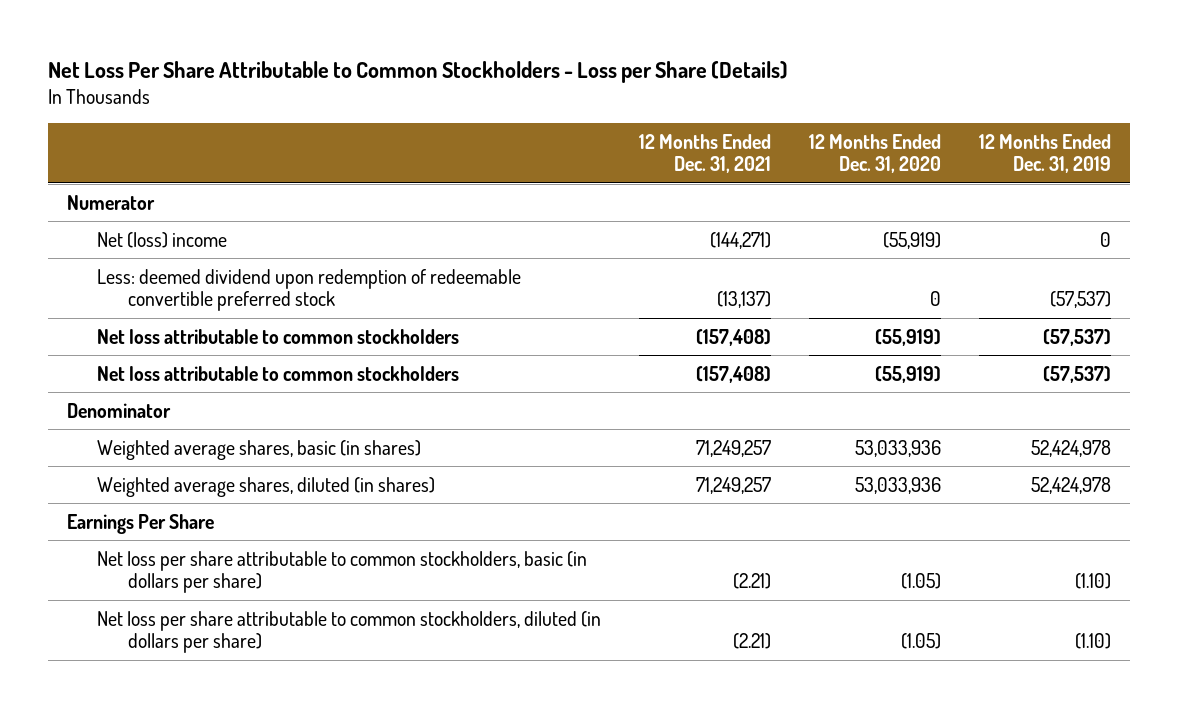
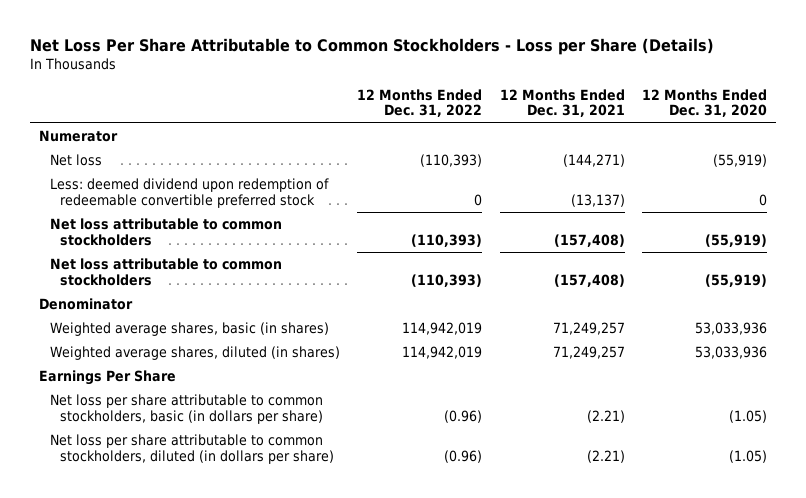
[978,133,1111,174] 12 Months Ended Dec. 31, 2019 -> none
none -> [357,88,483,118] 12 Months Ended Dec. 31, 2022
[97,231,228,248] Net (loss) income -> [49,154,102,167] Net loss

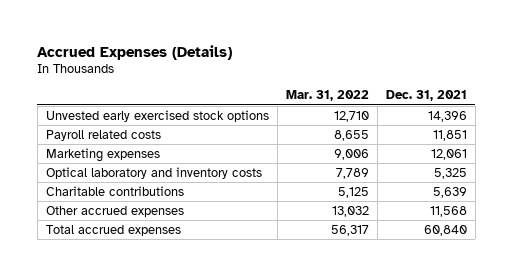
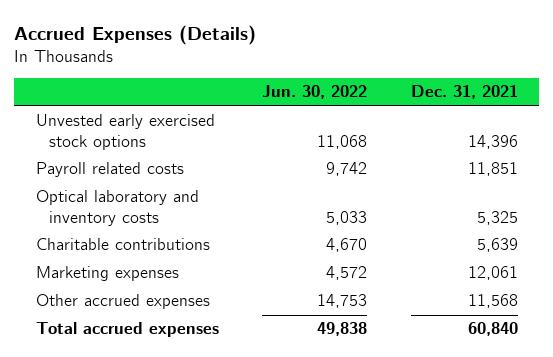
[285,90,369,102] Mar. 31, 2022 -> none
none -> [262,85,368,100] Jun. 30, 2022
[45,147,160,162] Marketing expenses -> [35,266,179,282] Marketing expenses

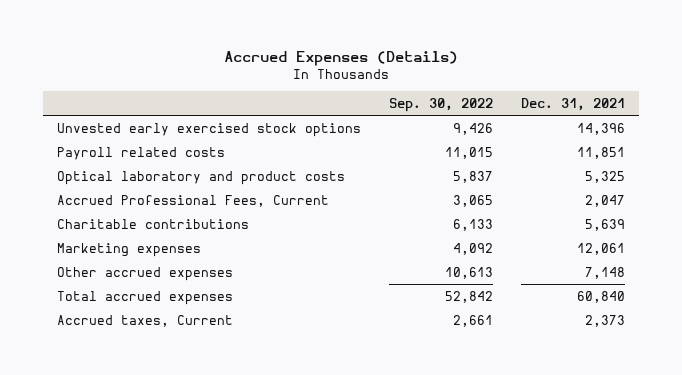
[262,85,368,100] Jun. 30, 2022 -> none
none -> [389,97,494,112] Sep. 30, 2022
[35,190,199,227] Optical laboratory and inventory costs -> [56,170,345,185] Optical laboratory and product costs
none -> [56,194,329,207] Accrued Professional Fees, Current
[467,294,518,309] 11,568 -> [585,266,626,279] 7,148
none -> [56,314,233,327] Accrued taxes, Current

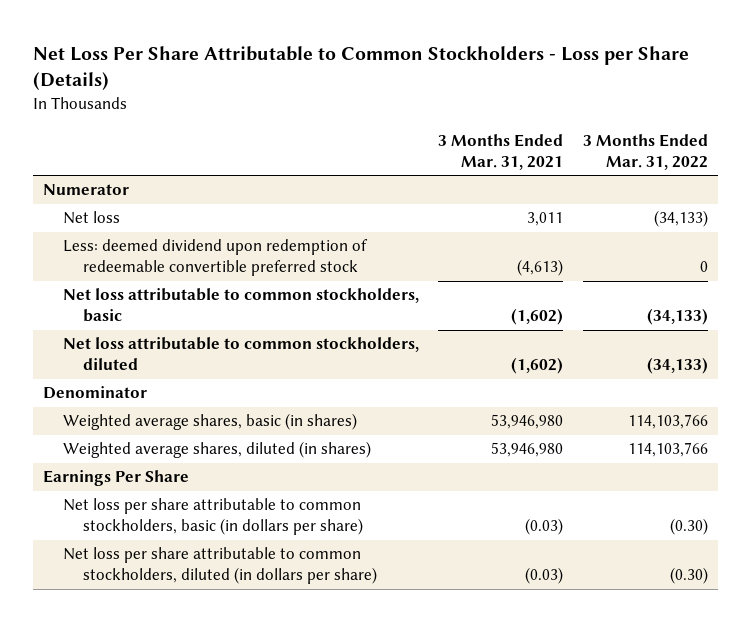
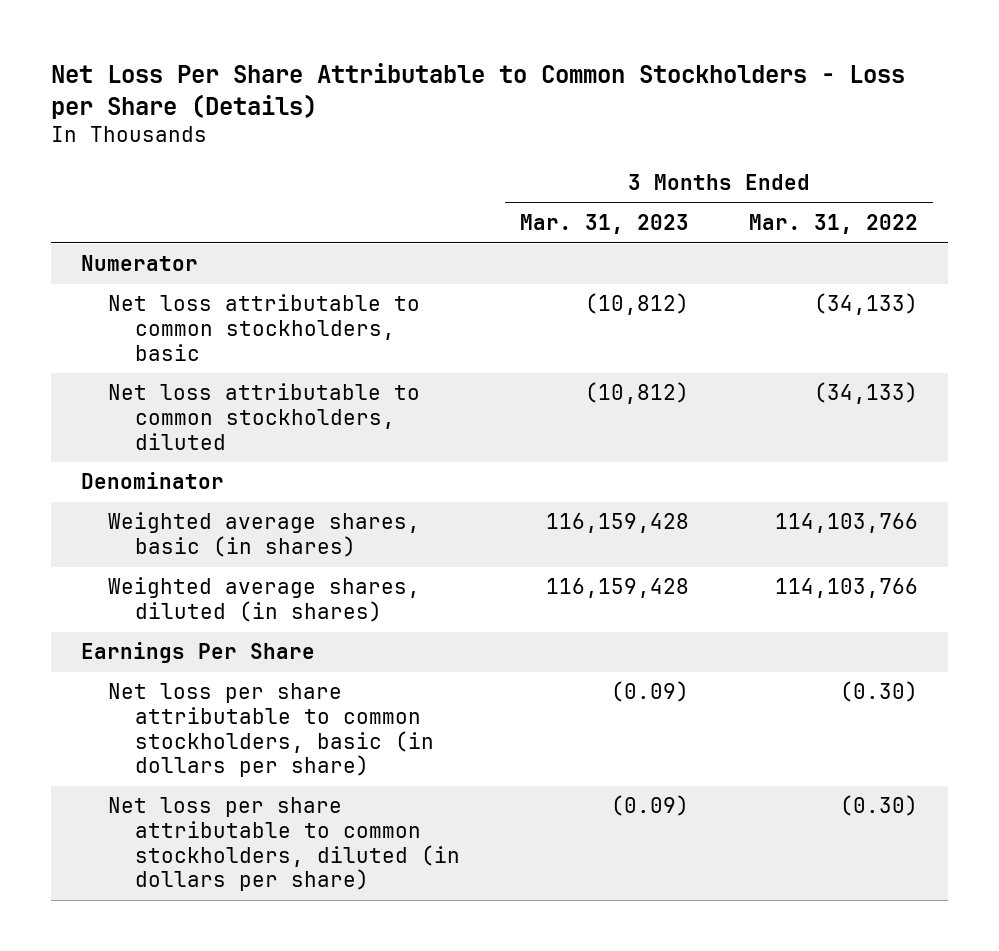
[438,133,564,170] 3 Months Ended Mar. 31, 2021 -> none
none -> [519,214,689,235] Mar. 31, 2023
[63,211,121,225] Net loss -> none
[63,239,369,277] Less: deemed dividend upon redemption of redeemable convertible preferred stock -> none

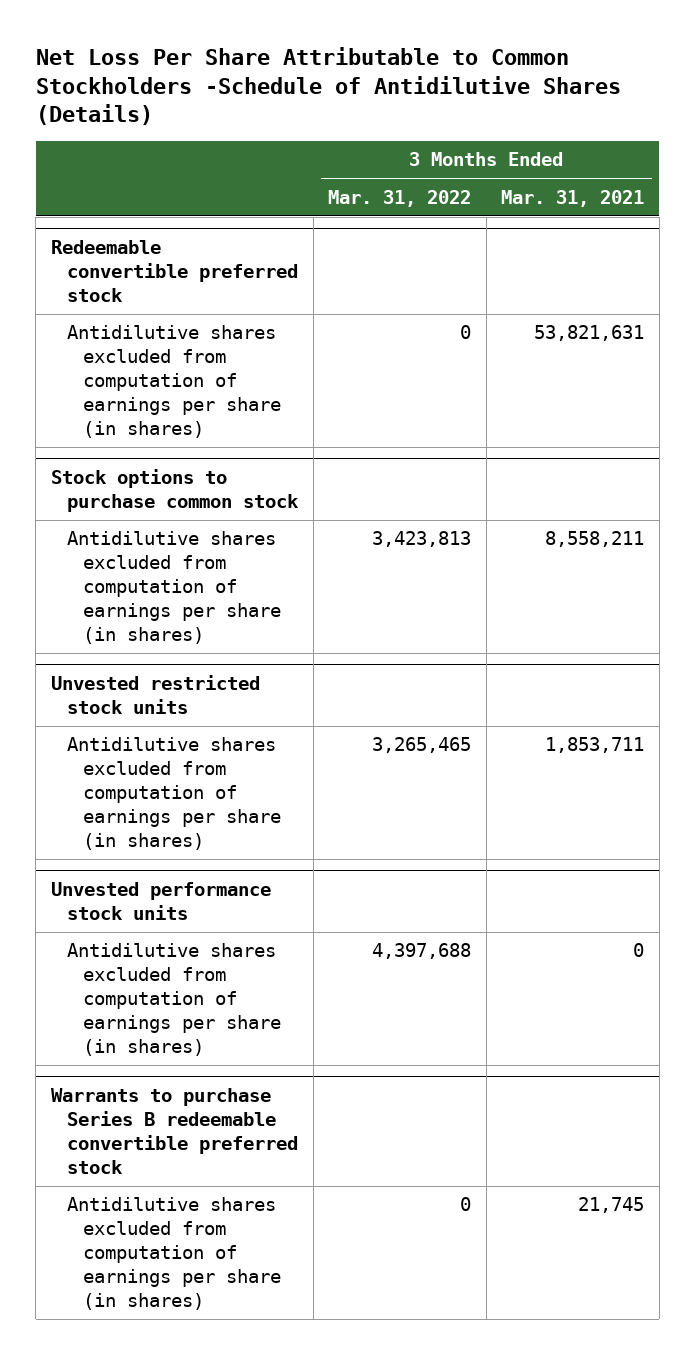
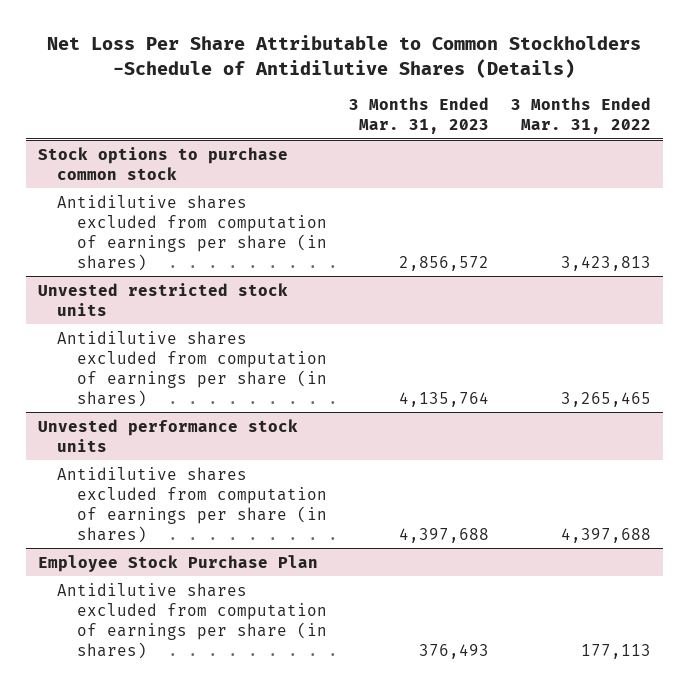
[501,189,645,207] Mar. 31, 2021 -> none
none -> [348,96,489,134] 3 Months Ended Mar. 31, 2023
[50,240,299,302] Redeemable convertible preferred stock -> none
[67,325,282,438] Antidilutive shares excluded from computation of earnings per share (in shares) -> none
[50,1088,299,1174] Warrants to purchase Series B redeemable convertible preferred stock -> none
none -> [37,554,318,572] Employee Stock Purchase Plan
[460,1197,472,1212] 0 -> [581,643,652,659] 177,113

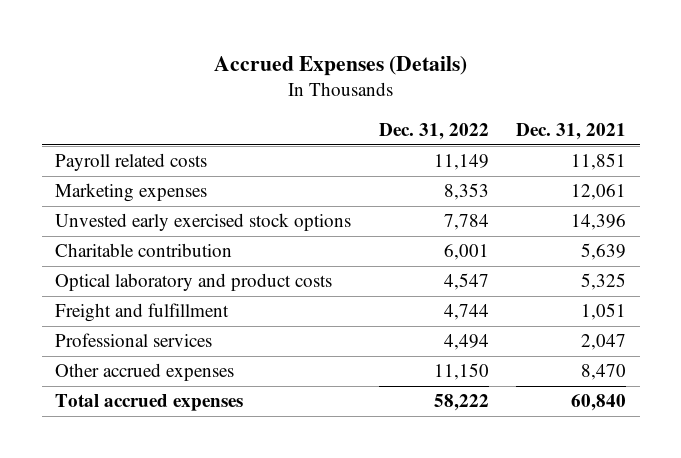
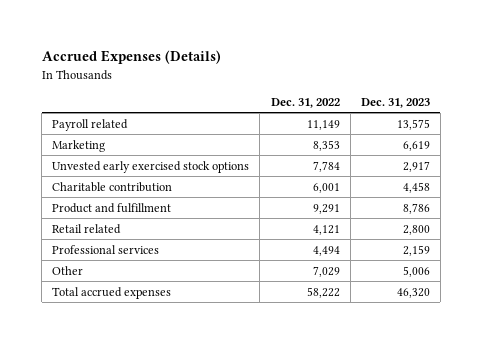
[515,123,626,141] Dec. 31, 2021 -> none
none -> [360,97,430,108] Dec. 31, 2023
[55,153,208,172] Payroll related costs -> [52,118,129,131] Payroll related
[55,183,208,203] Marketing expenses -> [52,139,106,152] Marketing
[55,303,230,323] Freight and fulfillment -> none
[55,273,333,292] Optical laboratory and product costs -> [52,202,172,213] Product and fulfillment
[443,273,489,291] 4,547 -> [312,203,340,214] 9,291
none -> [52,223,122,234] Retail related
[55,363,235,382] Other accrued expenses -> [52,265,84,275] Other
[433,363,489,381] 11,150 -> [312,265,340,277] 7,029

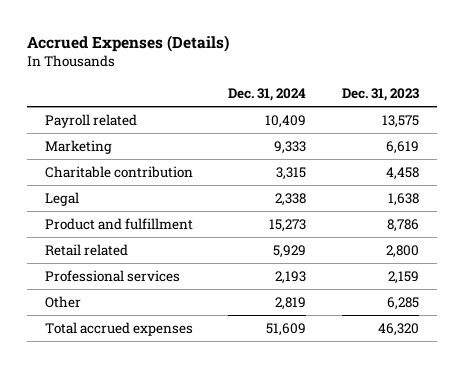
[270,97,340,108] Dec. 31, 2022 -> none
none -> [228,87,307,101] Dec. 31, 2024
[52,160,250,173] Unvested early exercised stock options -> none
none -> [44,192,79,207] Legal
[402,265,430,277] 5,006 -> [387,297,420,311] 6,285

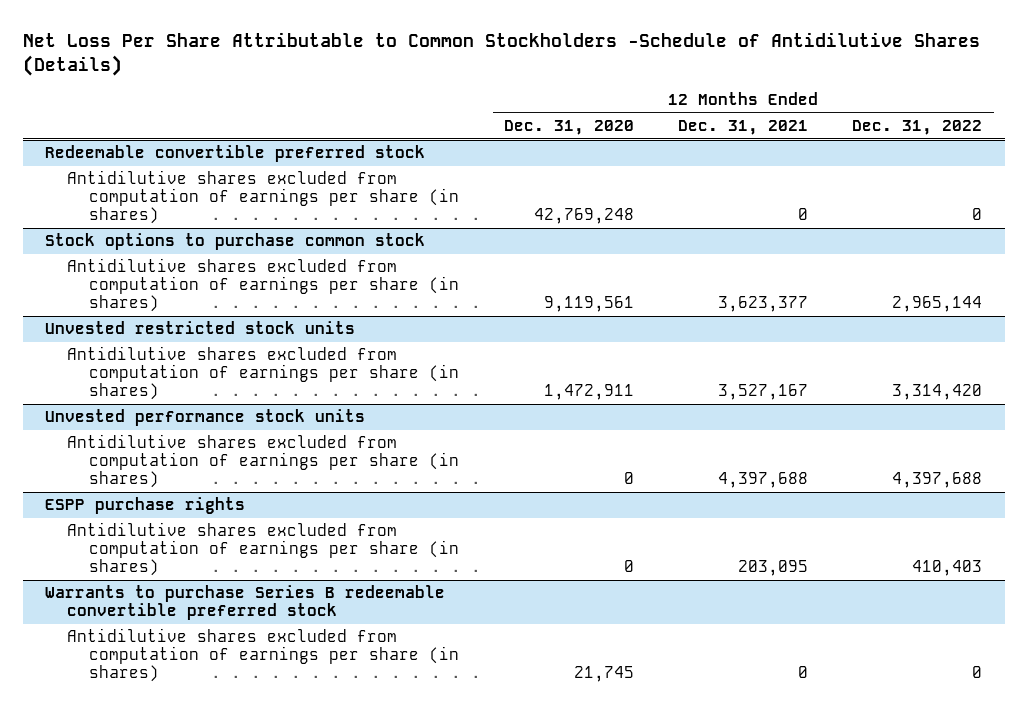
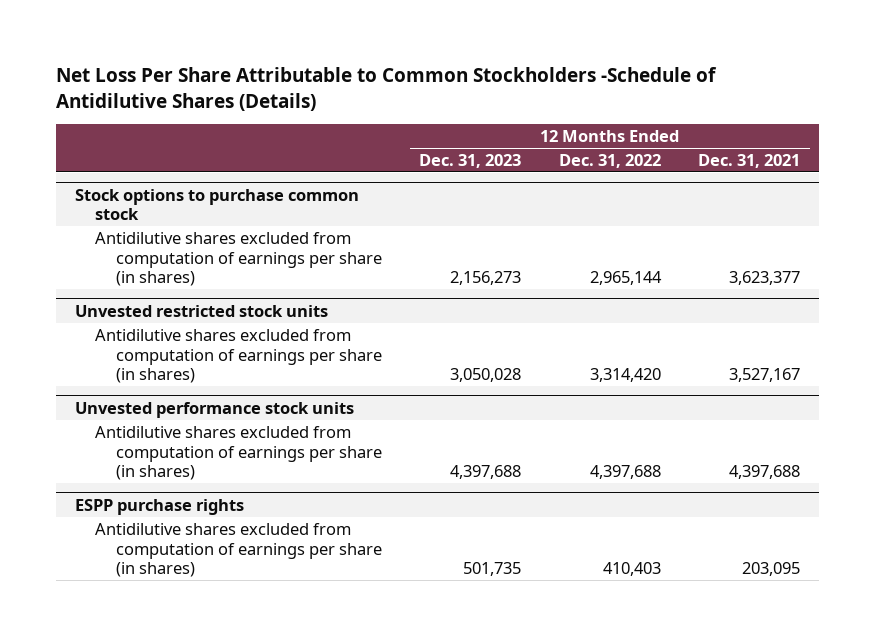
[503,120,634,136] Dec. 31, 2020 -> none
none -> [419,153,522,168] Dec. 31, 2023
[45,145,426,163] Redeemable convertible preferred stock -> none
[67,170,460,225] Antidilutive shares excluded from computation of earnings per share (in shares) -> none
[45,585,446,621] Warrants to purchase Series B redeemable convertible preferred stock -> none
[67,628,460,683] Antidilutive shares excluded from computation of earnings per share (in shares) -> none

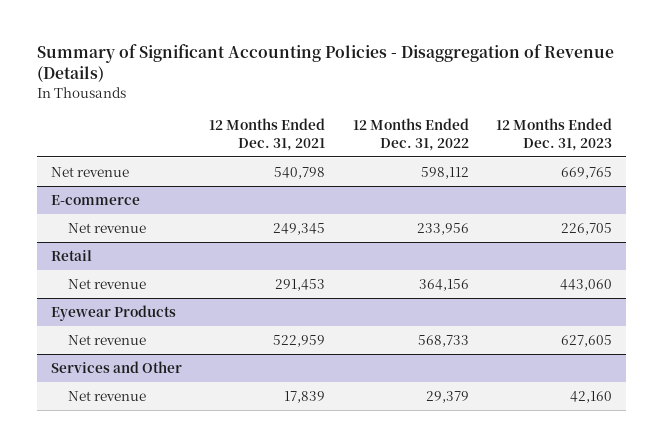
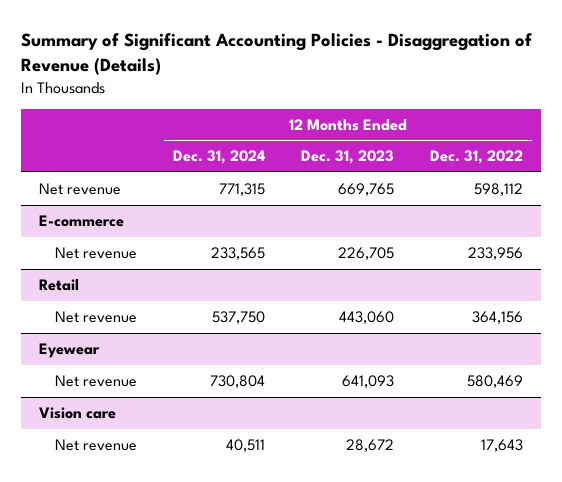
[209,118,326,151] 12 Months Ended Dec. 31, 2021 -> none
none -> [172,150,265,165] Dec. 31, 2024
[50,304,176,321] Eyewear Products -> [39,343,101,359] Eyewear
[417,334,469,347] 568,733 -> [466,375,523,389] 580,469
[561,334,613,347] 627,605 -> [341,375,394,389] 641,093
[50,360,182,373] Services and Other -> [39,407,117,420] Vision care
[425,390,469,403] 29,379 -> [480,439,523,453] 17,643
[570,390,613,403] 42,160 -> [345,439,394,453] 28,672

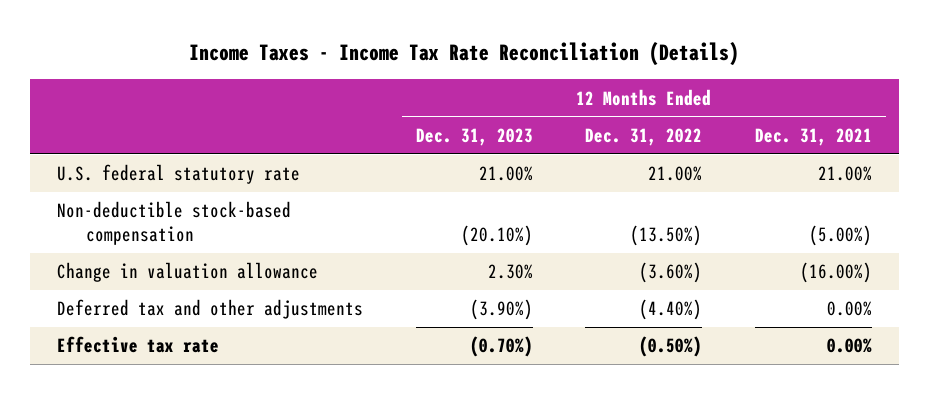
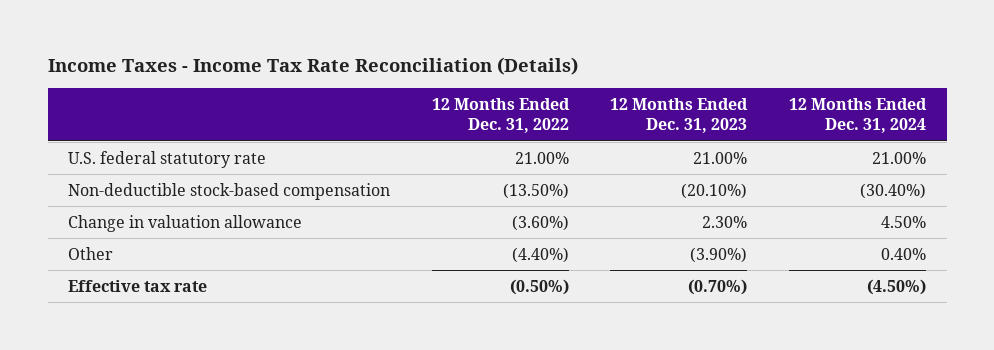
[755,127,873,146] Dec. 31, 2021 -> none
none -> [788,98,927,134] 12 Months Ended Dec. 31, 2024
[56,299,363,320] Deferred tax and other adjustments -> [68,246,114,260] Other

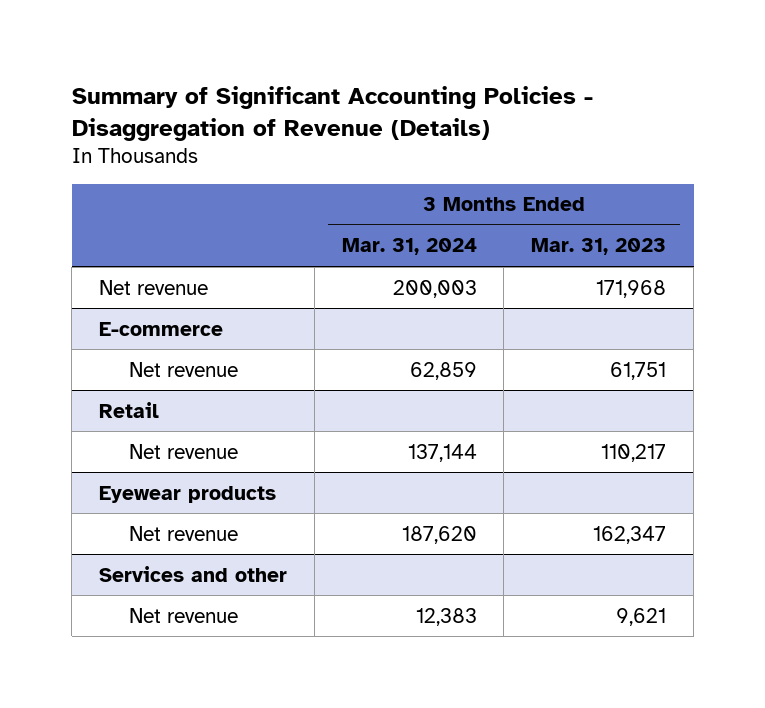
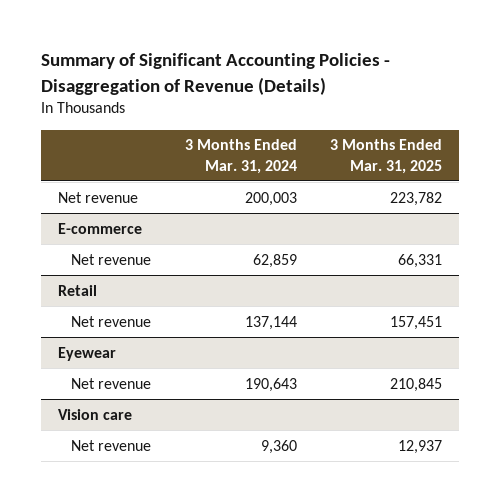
[531,238,667,256] Mar. 31, 2023 -> none
none -> [330,139,443,174] 3 Months Ended Mar. 31, 2025
[99,485,277,503] Eyewear products -> [57,346,116,361] Eyewear
[401,525,477,544] 187,620 -> [244,377,297,392] 190,643
[99,565,288,582] Services and other -> [57,408,132,420] Vision care
[415,607,477,626] 12,383 -> [260,439,297,454] 9,360

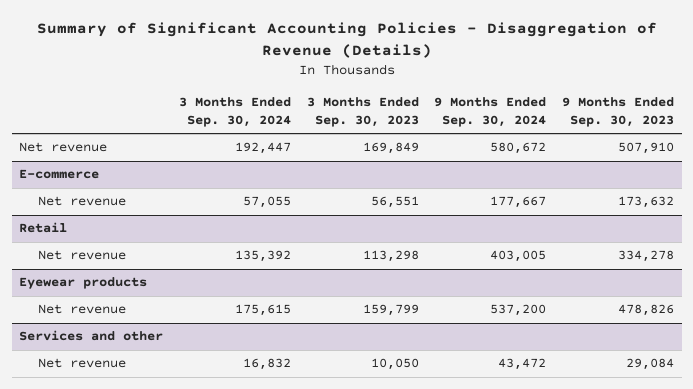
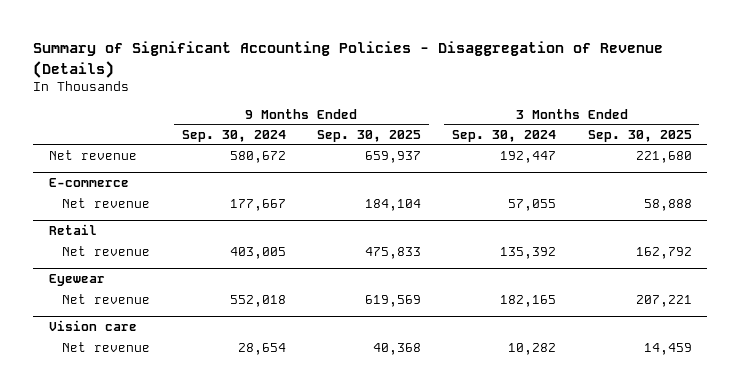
[306,96,419,127] 3 Months Ended Sep. 30, 2023 -> none
[561,96,674,127] 9 Months Ended Sep. 30, 2023 -> none
none -> [317,129,422,142] Sep. 30, 2025
none -> [587,129,692,142] Sep. 30, 2025
[19,277,148,290] Eyewear products -> [48,274,105,287] Eyewear
[234,304,291,317] 175,615 -> [500,294,557,307] 182,165
[490,304,547,317] 537,200 -> [229,294,286,307] 552,018
[19,330,164,342] Services and other -> [48,320,137,332] Vision care
[242,358,291,371] 16,832 -> [508,342,557,355] 10,282
[498,358,547,371] 43,472 -> [237,342,286,355] 28,654

